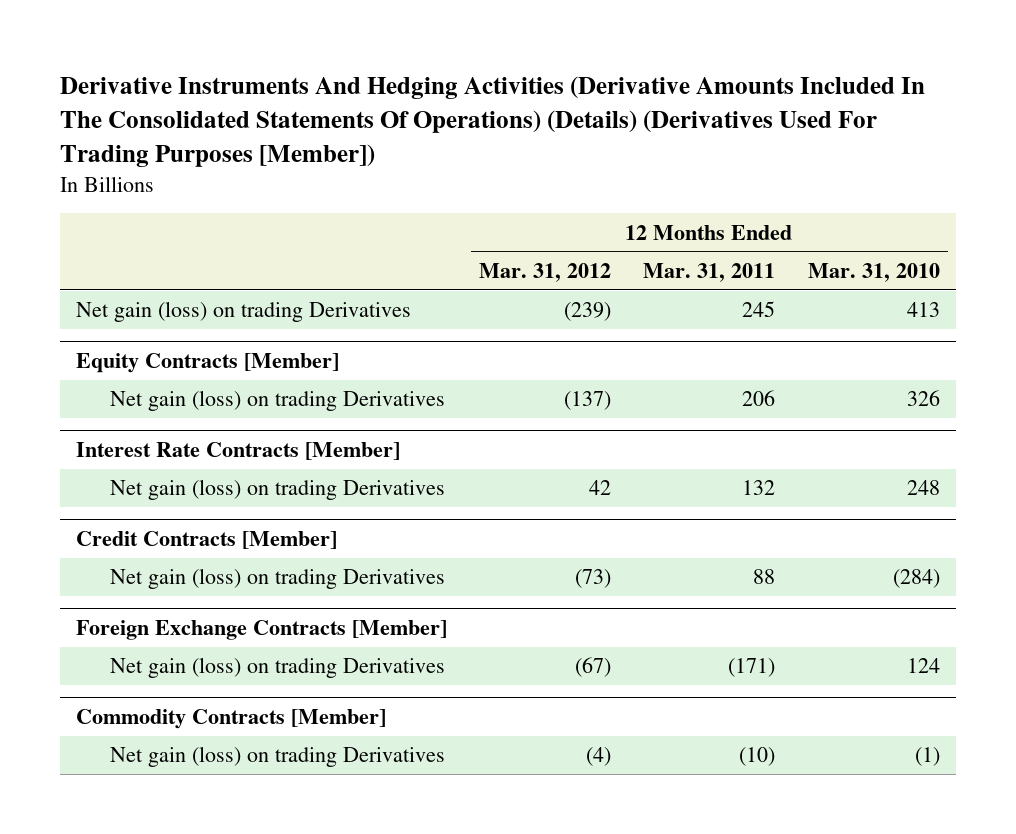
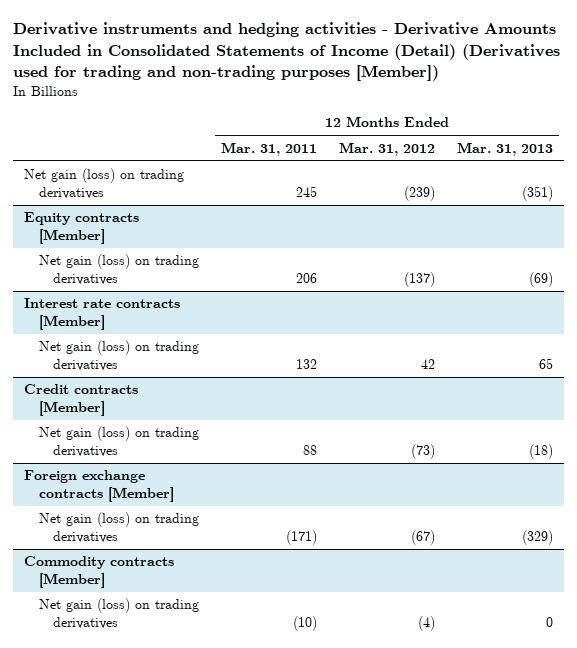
[60,76,926,167] Derivative Instruments And Hedging Activities (Derivative Amounts Included In The Consolidated Statements Of Operations) (Details) (Derivatives Used For Trading Purposes [Member]) -> [12,22,560,82] Derivative instruments and hedging activities - Derivative Amounts Included in Consolidated Statements of Income (Detail) (Derivatives used for trading and non-trading purposes [Member])
[807,262,940,282] Mar. 31, 2010 -> none
none -> [457,141,554,156] Mar. 31, 2013
[76,301,412,323] Net gain (loss) on trading Derivatives -> [23,168,184,200] Net gain (loss) on trading derivatives
[76,353,340,374] Equity Contracts [Member] -> [23,212,139,245] Equity contracts [Member]
[109,390,445,412] Net gain (loss) on trading Derivatives -> [38,254,199,286] Net gain (loss) on trading derivatives
[76,442,401,461] Interest Rate Contracts [Member] -> [23,298,180,331] Interest rate contracts [Member]
[109,479,445,501] Net gain (loss) on trading Derivatives -> [38,340,199,372] Net gain (loss) on trading derivatives
[76,531,338,550] Credit Contracts [Member] -> [23,384,138,417] Credit contracts [Member]
[109,568,445,590] Net gain (loss) on trading Derivatives -> [38,426,199,458] Net gain (loss) on trading derivatives
[76,620,448,641] Foreign Exchange Contracts [Member] -> [23,470,174,503] Foreign exchange contracts [Member]
[109,657,445,679] Net gain (loss) on trading Derivatives -> [38,512,199,544] Net gain (loss) on trading derivatives
[76,709,387,730] Commodity Contracts [Member] -> [23,556,174,589] Commodity contracts [Member]
[109,746,445,768] Net gain (loss) on trading Derivatives -> [38,598,199,630] Net gain (loss) on trading derivatives

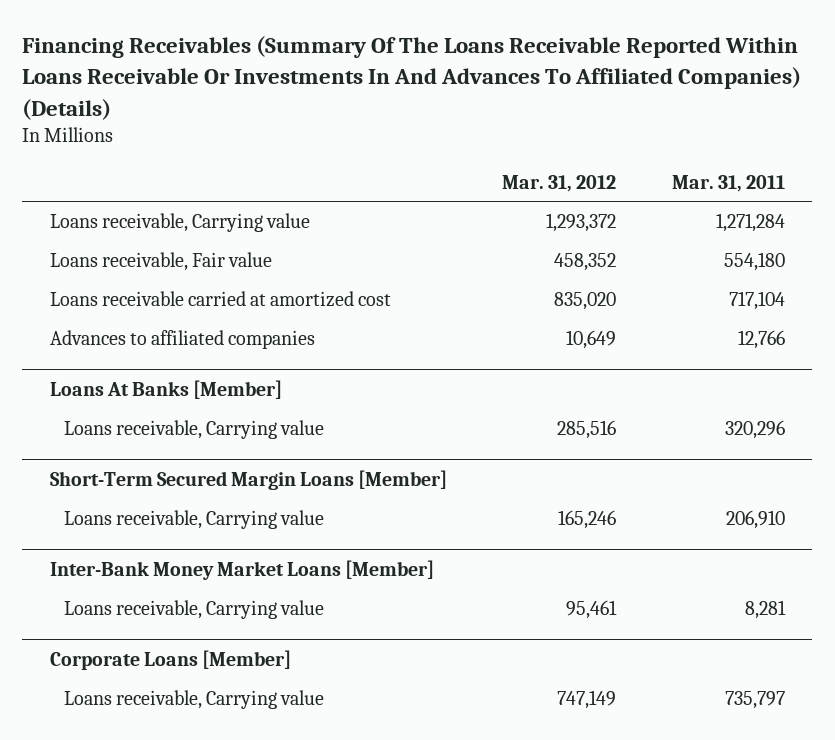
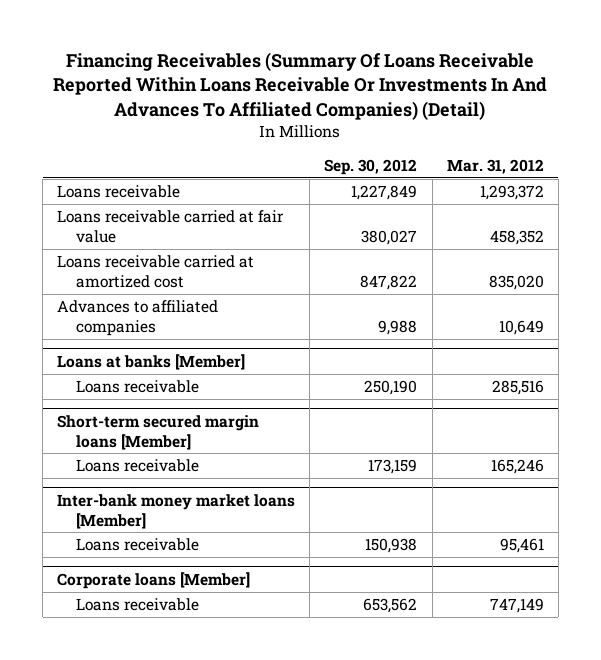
[22,36,802,120] Financing Receivables (Summary Of The Loans Receivable Reported Within Loans Receivable Or Investments In And Advances To Affiliated Companies) (Details) -> [53,52,548,120] Financing Receivables (Summary Of Loans Receivable Reported Within Loans Receivable Or Investments In And Advances To Affiliated Companies) (Detail)
[671,174,785,192] Mar. 31, 2011 -> none
none -> [324,158,418,175] Sep. 30, 2012
[50,213,311,233] Loans receivable, Carrying value -> [57,185,181,199] Loans receivable
[50,252,273,272] Loans receivable, Fair value -> [57,210,285,243] Loans receivable carried at fair value
[50,380,283,400] Loans At Banks [Member] -> [57,353,246,370] Loans at banks [Member]
[64,420,325,440] Loans receivable, Carrying value -> [75,380,199,394] Loans receivable
[50,470,448,491] Short-Term Secured Margin Loans [Member] -> [57,414,260,450] Short-term secured margin loans [Member]
[64,510,325,530] Loans receivable, Carrying value -> [75,459,199,473] Loans receivable
[50,560,435,581] Inter-Bank Money Market Loans [Member] -> [57,493,296,529] Inter-bank money market loans [Member]
[64,600,325,620] Loans receivable, Carrying value -> [75,538,199,552] Loans receivable
[50,650,292,671] Corporate Loans [Member] -> [57,571,251,589] Corporate loans [Member]
[64,690,325,710] Loans receivable, Carrying value -> [75,598,199,612] Loans receivable

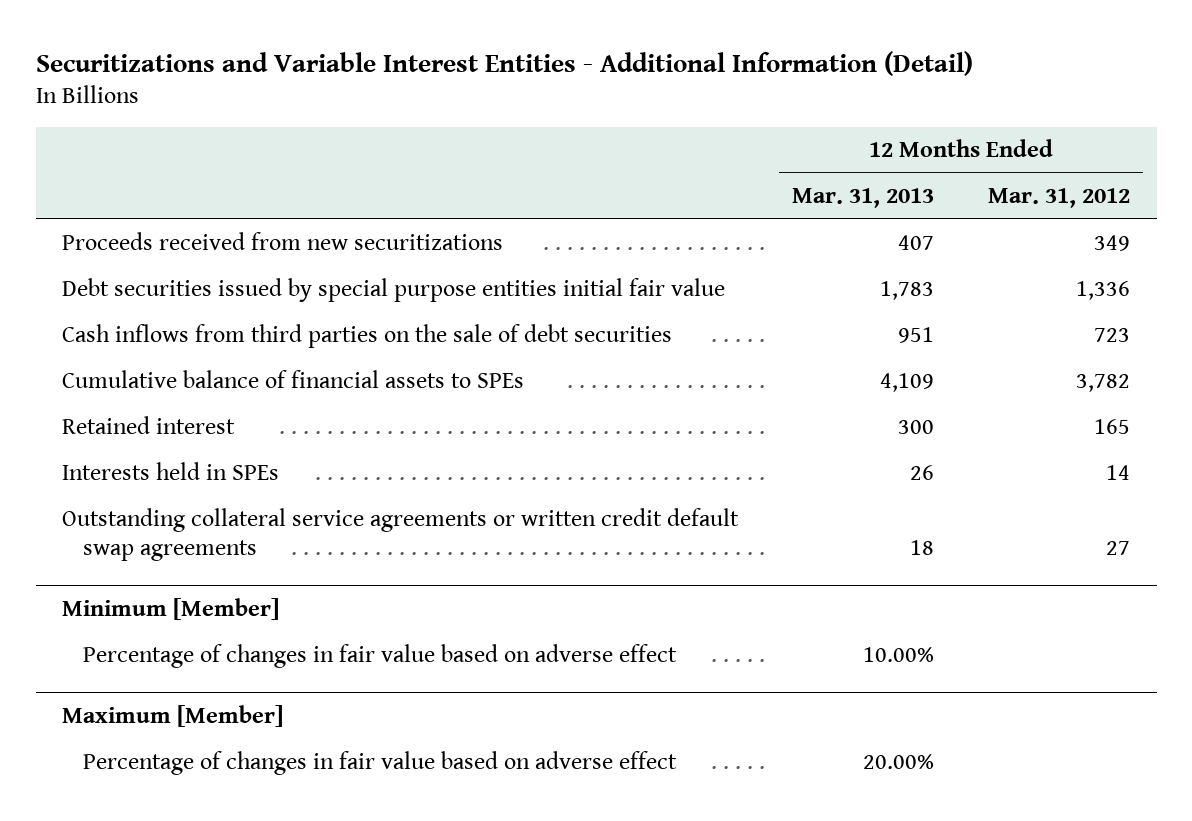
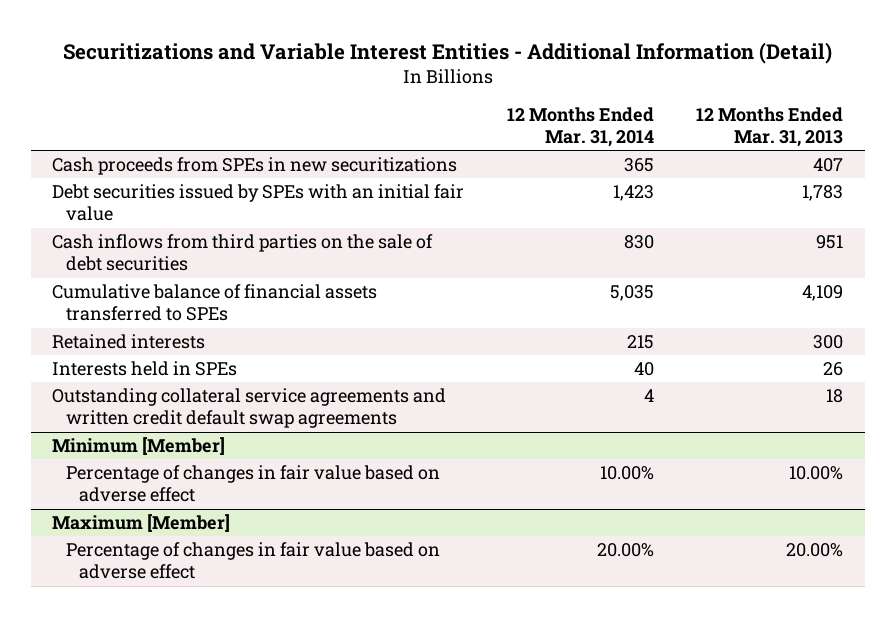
[987,188,1130,209] Mar. 31, 2012 -> none
none -> [506,106,654,148] 12 Months Ended Mar. 31, 2014
[62,232,504,251] Proceeds received from new securitizations -> [52,156,458,175] Cash proceeds from SPEs in new securitizations
[62,278,726,303] Debt securities issued by special purpose entities initial fair value -> [52,183,465,222] Debt securities issued by SPEs with an initial fair value
[62,370,525,389] Cumulative balance of financial assets to SPEs -> [52,283,378,322] Cumulative balance of financial assets transferred to SPEs
[62,416,236,435] Retained interest -> [52,333,206,349] Retained interests
[62,508,740,562] Outstanding collateral service agreements or written credit default swap agreements -> [52,387,447,429] Outstanding collateral service agreements and written credit default swap agreements

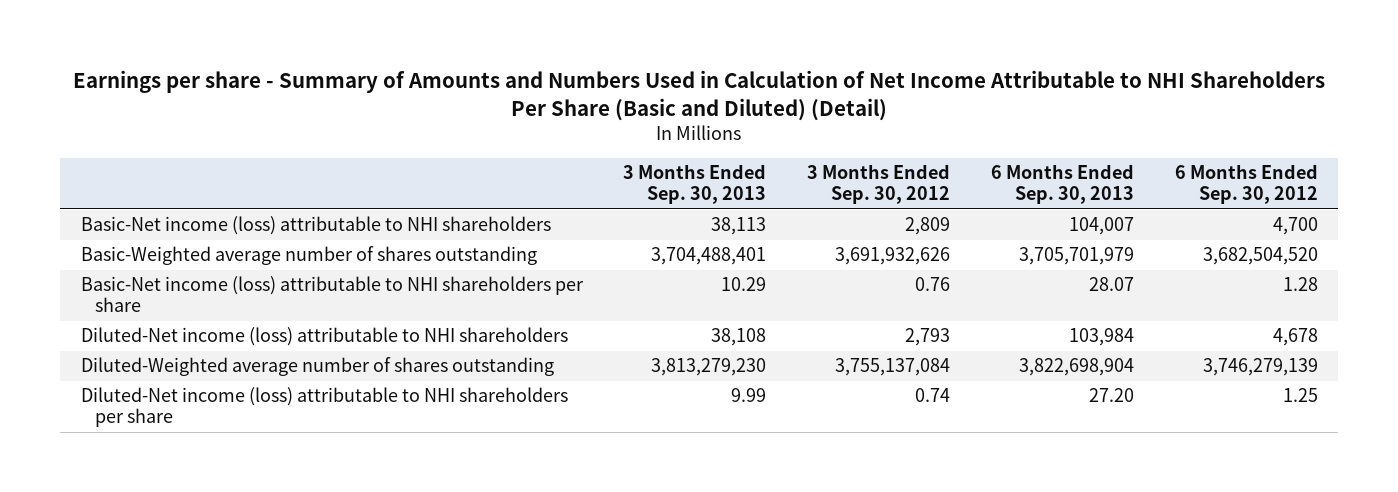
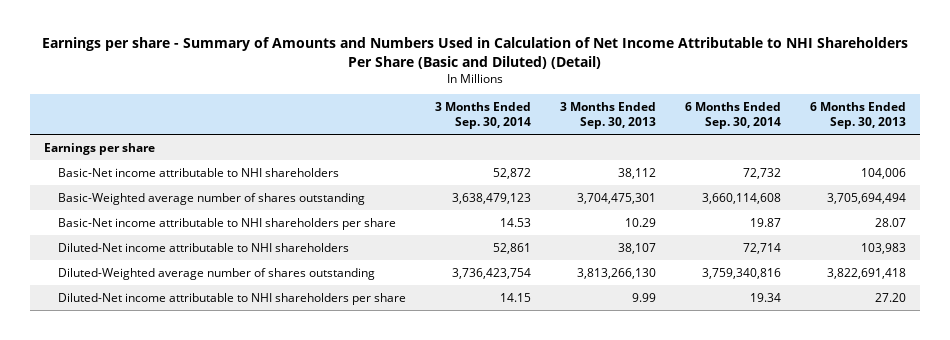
[807,164,951,205] 3 Months Ended Sep. 30, 2012 -> none
[1174,164,1318,205] 6 Months Ended Sep. 30, 2012 -> none
none -> [434,101,531,130] 3 Months Ended Sep. 30, 2014
none -> [684,101,781,130] 6 Months Ended Sep. 30, 2014
none -> [44,142,156,155] Earnings per share
[80,216,551,236] Basic-Net income (loss) attributable to NHI shareholders -> [57,167,339,177] Basic-Net income attributable to NHI shareholders
[711,217,767,236] 38,113 -> [617,167,656,179] 38,112
[1068,217,1134,236] 104,007 -> [860,167,906,179] 104,006
[651,247,767,266] 3,704,488,401 -> [576,192,656,204] 3,704,475,301
[1018,247,1134,266] 3,705,701,979 -> [826,192,906,204] 3,705,694,494
[80,276,584,313] Basic-Net income (loss) attributable to NHI shareholders per share -> [57,217,396,230] Basic-Net income attributable to NHI shareholders per share
[80,327,568,347] Diluted-Net income (loss) attributable to NHI shareholders -> [57,242,349,252] Diluted-Net income attributable to NHI shareholders
[711,328,767,347] 38,108 -> [617,242,656,254] 38,107
[1068,328,1134,347] 103,984 -> [860,242,906,254] 103,983
[651,358,767,377] 3,813,279,230 -> [576,267,656,279] 3,813,266,130
[1018,358,1134,377] 3,822,698,904 -> [826,267,906,279] 3,822,691,418
[80,387,568,428] Diluted-Net income (loss) attributable to NHI shareholders per share -> [57,292,406,305] Diluted-Net income attributable to NHI shareholders per share

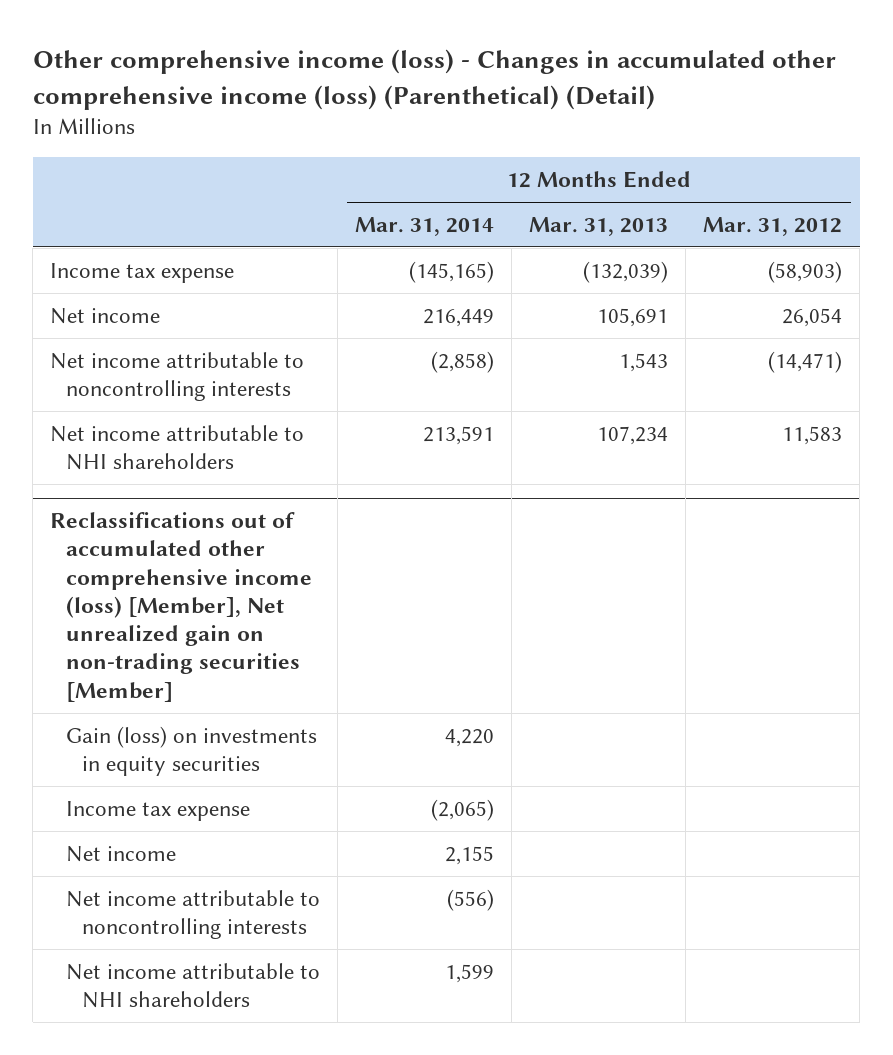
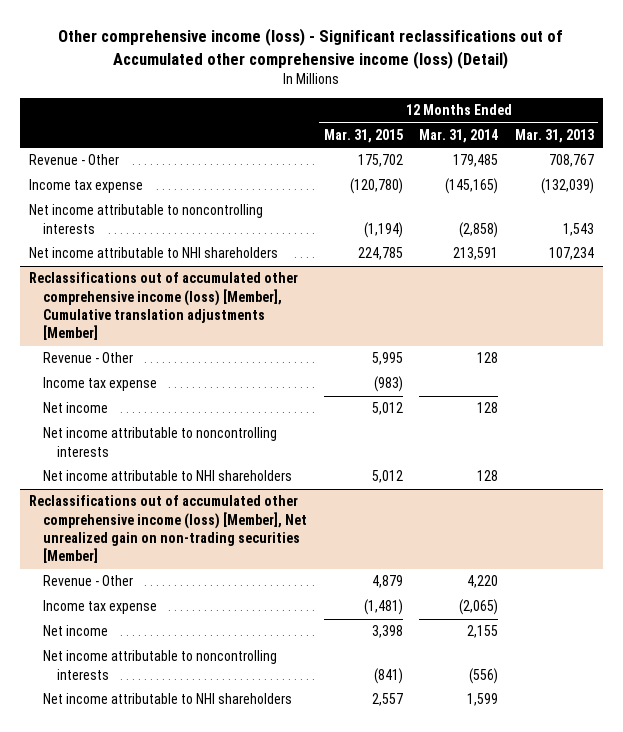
[32,49,836,110] Other comprehensive income (loss) - Changes in accumulated other comprehensive income (loss) (Parenthetical) (Detail) -> [58,28,564,69] Other comprehensive income (loss) - Significant reclassifications out of Accumulated other comprehensive income (loss) (Detail)
[703,216,843,236] Mar. 31, 2012 -> none
none -> [323,129,403,144] Mar. 31, 2015
none -> [28,154,119,166] Revenue - Other
[50,307,161,324] Net income -> none
none -> [28,272,298,341] Reclassifications out of accumulated other comprehensive income (loss) [Member], Cumulative translation adjustments [Member]
none -> [42,352,133,364] Revenue - Other
none -> [42,377,157,392] Income tax expense
none -> [42,402,108,414] Net income
none -> [42,427,277,457] Net income attributable to noncontrolling interests
none -> [42,470,292,482] Net income attributable to NHI shareholders
[66,725,318,777] Gain (loss) on investments in equity securities -> [42,575,133,587] Revenue - Other

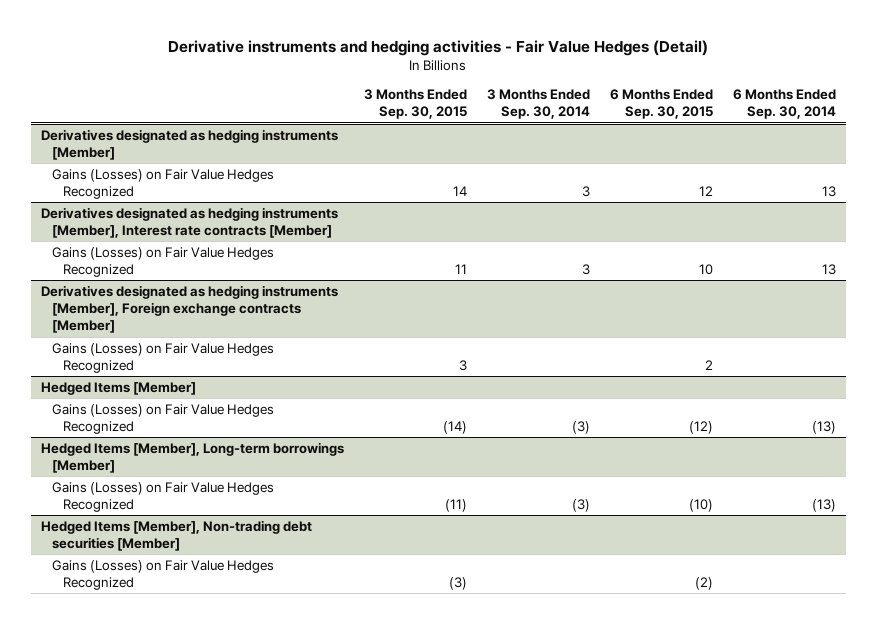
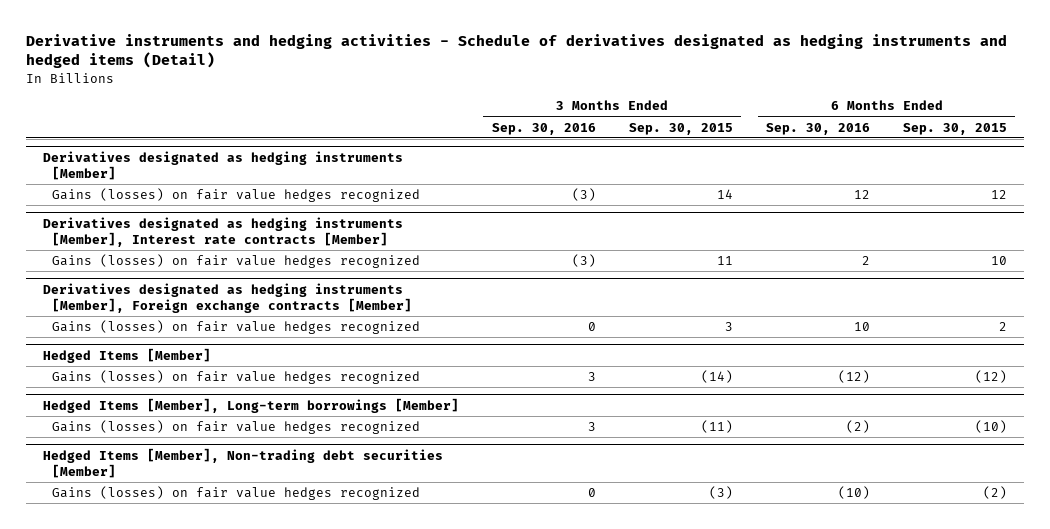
[168,39,709,56] Derivative instruments and hedging activities - Fair Value Hedges (Detail) -> [26,33,1008,69] Derivative instruments and hedging activities - Schedule of derivatives designated as hedging instruments and hedged items (Detail)
[486,89,590,120] 3 Months Ended Sep. 30, 2014 -> none
[732,89,836,120] 6 Months Ended Sep. 30, 2014 -> none
none -> [491,122,596,135] Sep. 30, 2016
none -> [765,122,870,135] Sep. 30, 2016
[51,168,274,200] Gains (Losses) on Fair Value Hedges Recognized -> [52,188,421,203] Gains (losses) on fair value hedges recognized
[51,246,274,278] Gains (Losses) on Fair Value Hedges Recognized -> [52,254,421,269] Gains (losses) on fair value hedges recognized
[51,342,274,374] Gains (Losses) on Fair Value Hedges Recognized -> [52,320,421,335] Gains (losses) on fair value hedges recognized
[51,403,274,435] Gains (Losses) on Fair Value Hedges Recognized -> [52,370,421,385] Gains (losses) on fair value hedges recognized
[51,481,274,513] Gains (Losses) on Fair Value Hedges Recognized -> [52,420,421,435] Gains (losses) on fair value hedges recognized
[51,559,274,591] Gains (Losses) on Fair Value Hedges Recognized -> [52,486,421,501] Gains (losses) on fair value hedges recognized

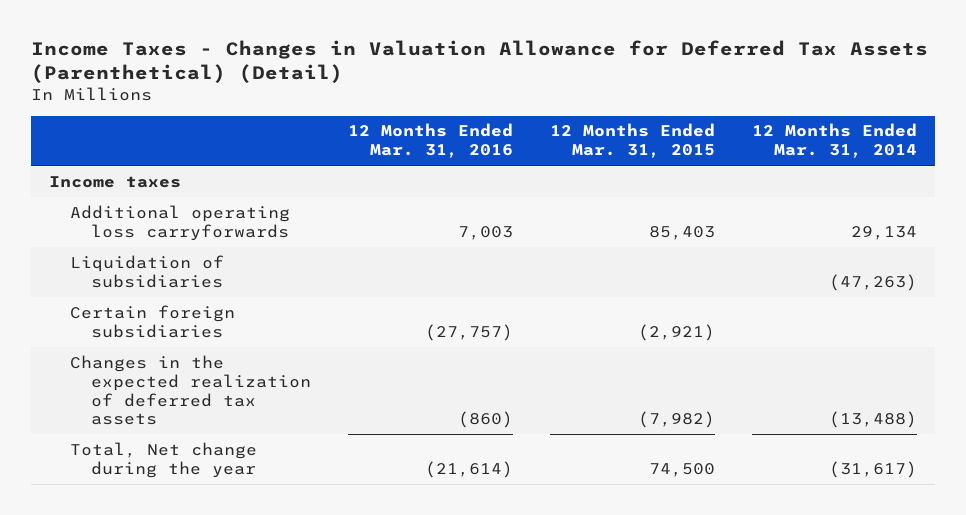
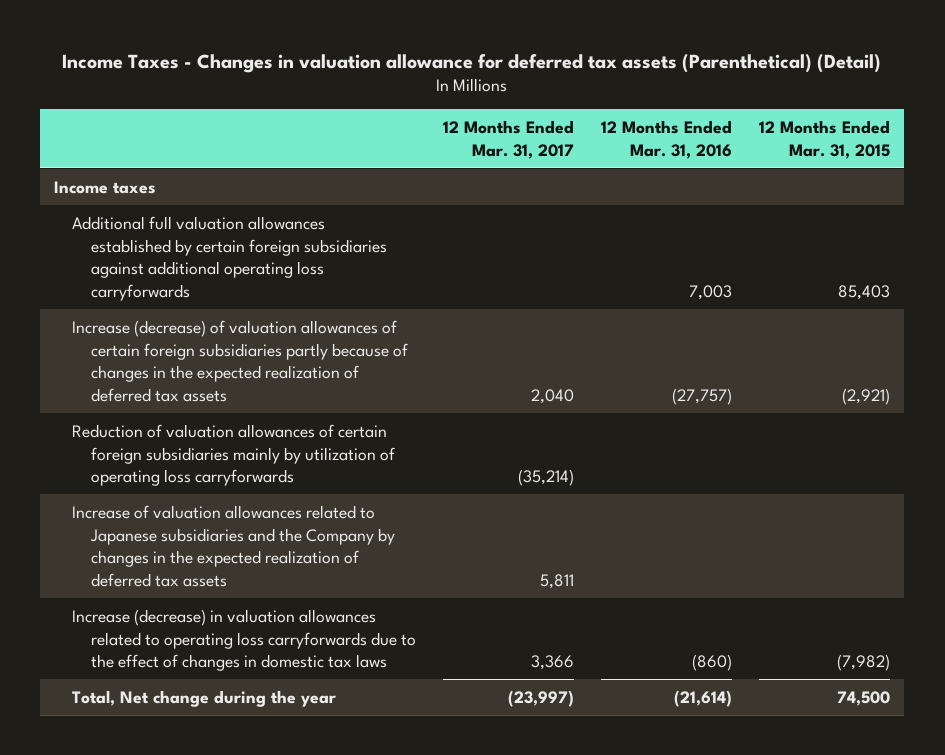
[30,40,928,84] Income Taxes - Changes in Valuation Allowance for Deferred Tax Assets (Parenthetical) (Detail) -> [62,53,882,73] Income Taxes - Changes in valuation allowance for deferred tax assets (Parenthetical) (Detail)
[751,123,917,159] 12 Months Ended Mar. 31, 2014 -> none
none -> [442,119,574,159] 12 Months Ended Mar. 31, 2017
[70,254,225,288] Liquidation of subsidiaries -> none
[70,204,291,241] Additional operating loss carryforwards -> [72,215,387,301] Additional full valuation allowances established by certain foreign subsidiaries against additional operating loss carryforwards
[70,304,236,338] Certain foreign subsidiaries -> [72,319,408,402] Increase (decrease) of valuation allowances of certain foreign subsidiaries partly because of changes in the expected realization of deferred tax assets
none -> [72,423,395,487] Reduction of valuation allowances of certain foreign subsidiaries mainly by utilization of operating loss carryforwards
none -> [72,504,395,587] Increase of valuation allowances related to Japanese subsidiaries and the Company by changes in the expected realization of deferred tax assets
[70,354,311,426] Changes in the expected realization of deferred tax assets -> [72,608,416,672] Increase (decrease) in valuation allowances related to operating loss carryforwards due to the effect of changes in domestic tax laws

